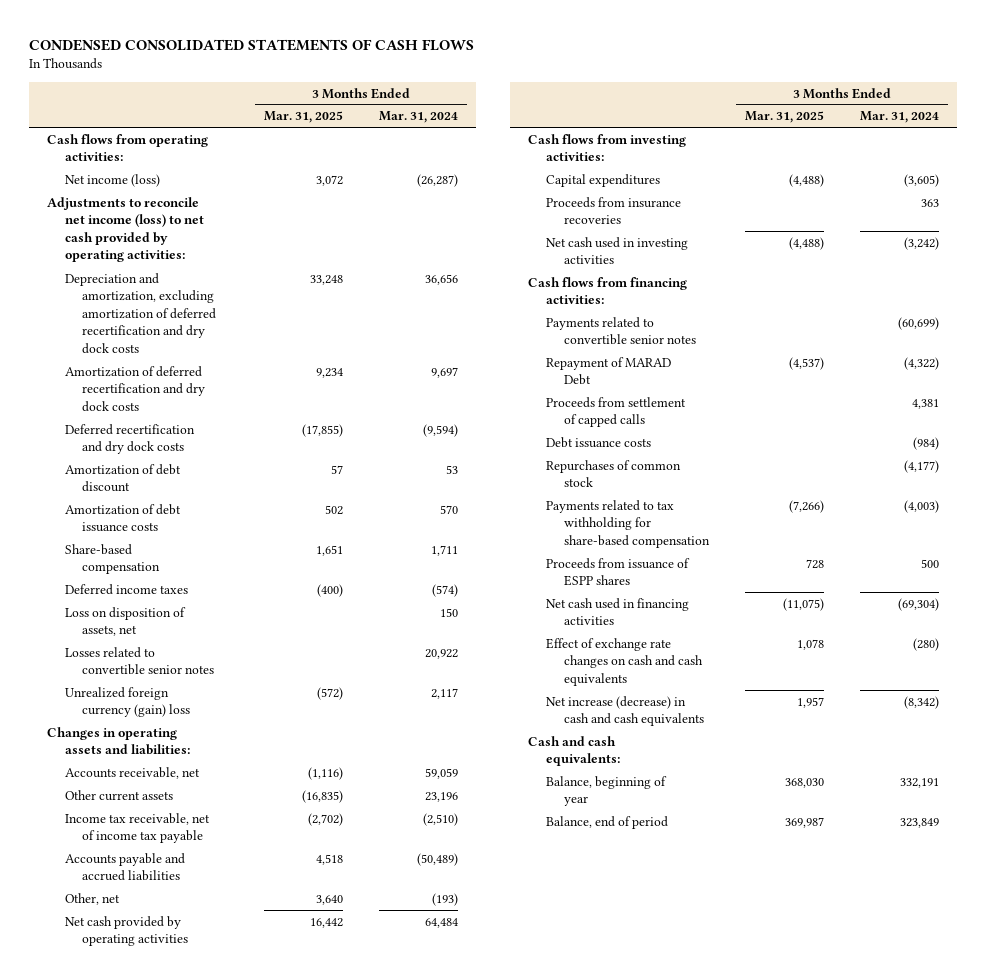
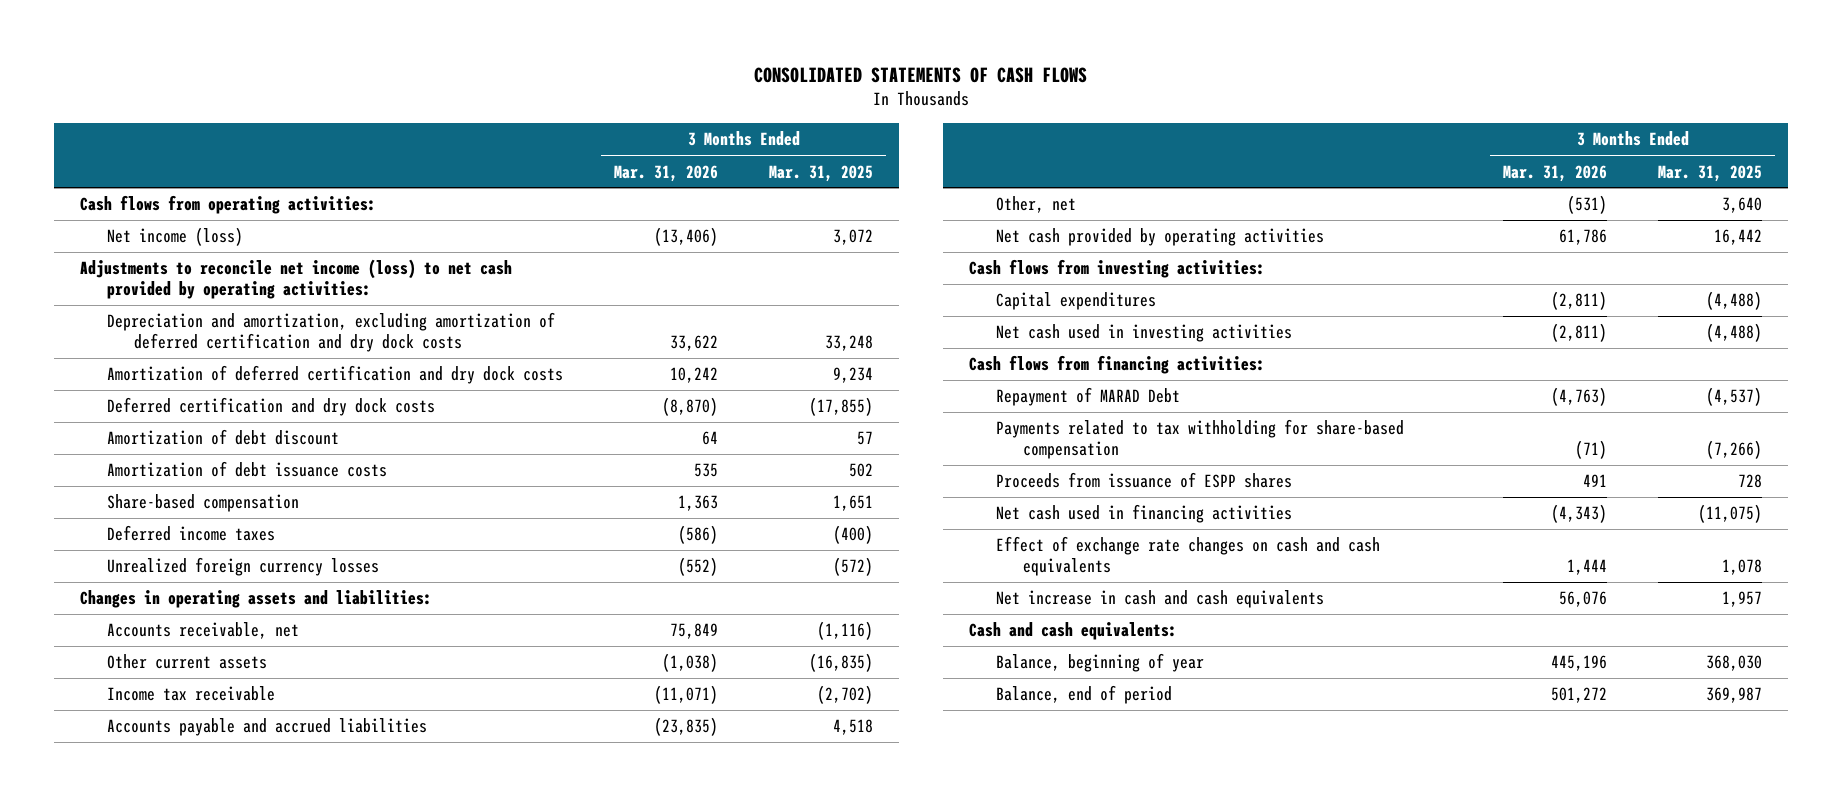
[28,38,474,51] CONDENSED CONSOLIDATED STATEMENTS OF CASH FLOWS -> [753,66,1087,83] CONSOLIDATED STATEMENTS OF CASH FLOWS
[378,111,458,124] Mar. 31, 2024 -> none
none -> [614,164,719,182] Mar. 31, 2026
[64,272,217,355] Depreciation and amortization, excluding amortization of deferred recertification and dry dock costs -> [107,312,556,353] Depreciation and amortization, excluding amortization of deferred certification and dry dock costs
[64,365,206,412] Amortization of deferred recertification and dry dock costs -> [107,365,564,385] Amortization of deferred certification and dry dock costs
[64,423,195,455] Deferred recertification and dry dock costs -> [107,397,436,417] Deferred certification and dry dock costs
[64,606,186,637] Loss on disposition of assets, net -> none
[64,646,215,676] Losses related to convertible senior notes -> none
[64,686,191,718] Unrealized foreign currency (gain) loss -> [107,557,380,577] Unrealized foreign currency losses
[64,812,210,844] Income tax receivable, net of income tax payable -> [107,686,276,702] Income tax receivable
[545,196,681,225] Proceeds from insurance recoveries -> none
[545,316,696,346] Payments related to convertible senior notes -> none
[545,396,686,428] Proceeds from settlement of capped calls -> none
[545,436,651,448] Debt issuance costs -> none
[545,459,681,488] Repurchases of common stock -> none
[545,695,704,727] Net increase (decrease) in cash and cash equivalents -> [995,590,1324,609] Net increase in cash and cash equivalents

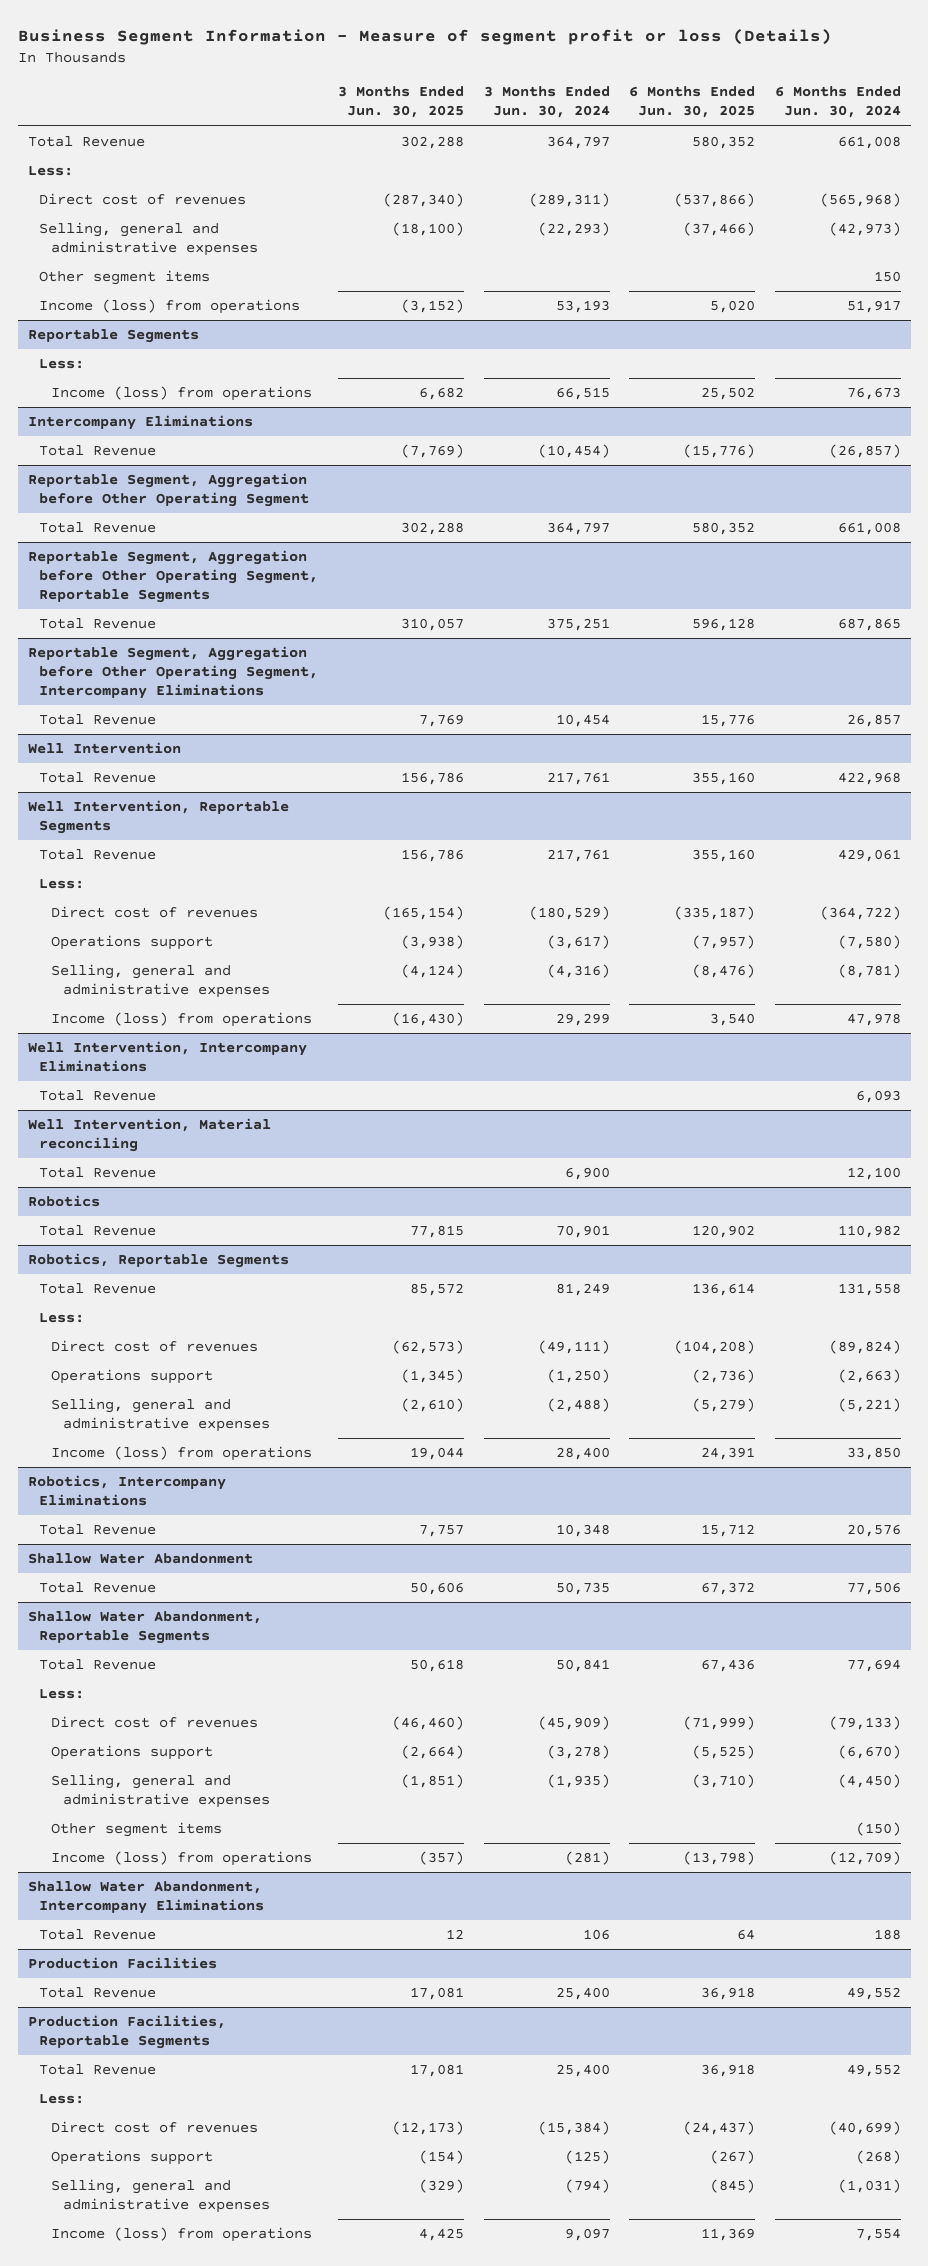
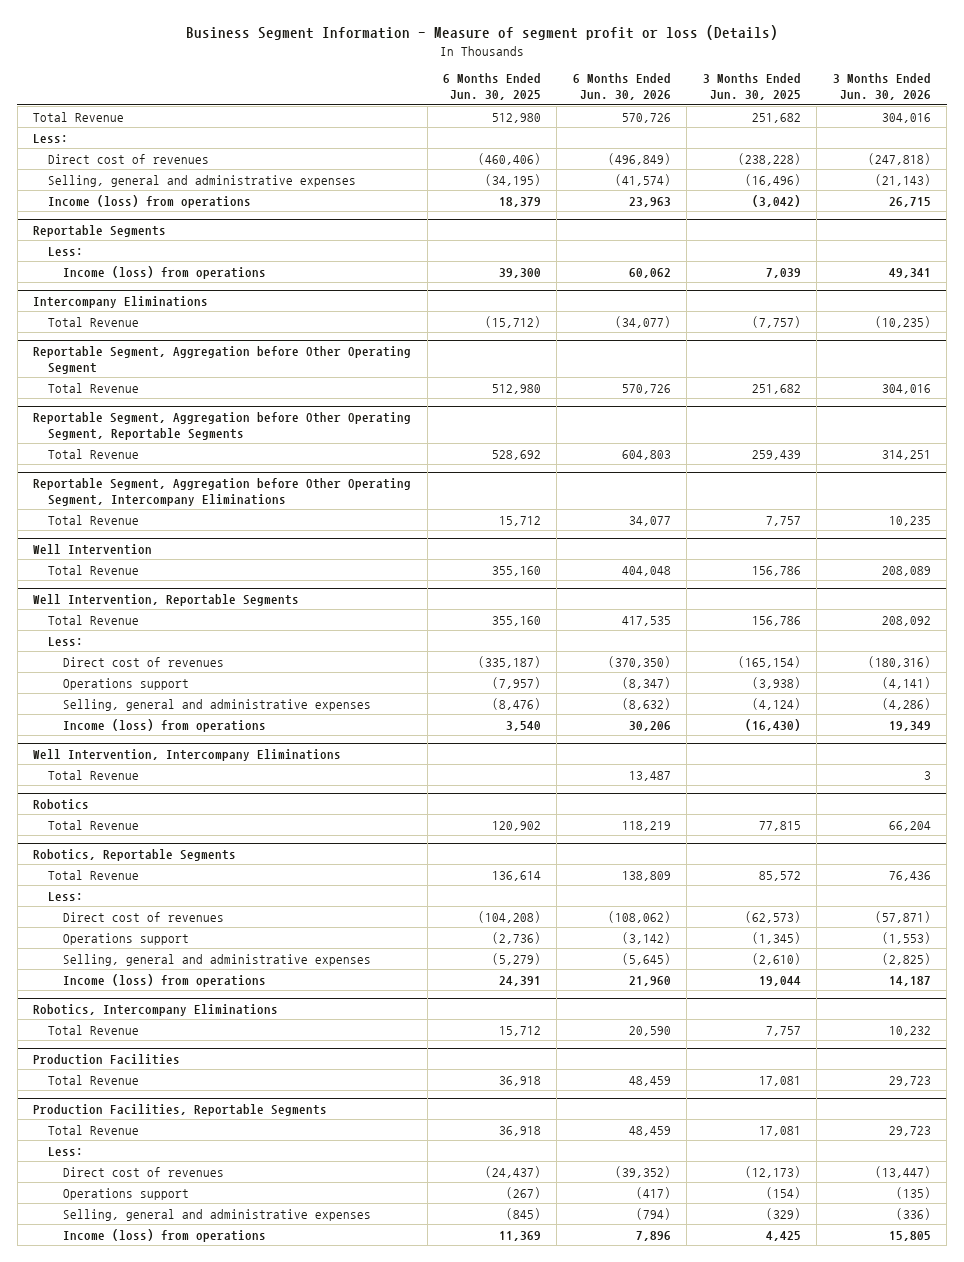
[483,86,610,119] 3 Months Ended Jun. 30, 2024 -> none
[774,86,901,119] 6 Months Ended Jun. 30, 2024 -> none
none -> [572,73,671,101] 6 Months Ended Jun. 30, 2026
none -> [832,73,931,101] 3 Months Ended Jun. 30, 2026
[400,136,464,150] 302,288 -> [751,112,801,123] 251,682
[692,136,756,150] 580,352 -> [492,112,542,123] 512,980
[39,270,211,286] Other segment items -> none
[382,193,464,208] (287,340) -> [737,152,801,165] (238,228)
[674,193,756,208] (537,866) -> [478,152,542,165] (460,406)
[391,222,464,237] (18,100) -> [744,173,801,186] (16,496)
[683,222,756,237] (37,466) -> [485,173,542,186] (34,195)
[400,299,464,314] (3,152) -> [751,194,801,207] (3,042)
[710,300,756,314] 5,020 -> [499,196,542,207] 18,379
[418,387,464,401] 6,682 -> [765,267,801,278] 7,039
[701,387,756,401] 25,502 -> [499,267,542,278] 39,300
[400,444,464,459] (7,769) -> [751,315,801,328] (7,757)
[683,444,756,459] (15,776) -> [485,315,542,328] (15,712)
[400,522,464,536] 302,288 -> [751,383,801,394] 251,682
[692,522,756,536] 580,352 -> [492,383,542,394] 512,980
[400,618,464,632] 310,057 -> [751,449,801,460] 259,439
[692,618,756,632] 596,128 -> [492,449,542,460] 528,692
[418,714,464,728] 7,769 -> [765,515,801,526] 7,757
[701,714,756,728] 15,776 -> [499,515,542,526] 15,712
[27,1118,271,1153] Well Intervention, Material reconciling -> none
[39,1167,157,1179] Total Revenue -> none
[27,1553,253,1565] Shallow Water Abandonment -> none
[39,1582,157,1594] Total Revenue -> none
[27,1611,262,1645] Shallow Water Abandonment, Reportable Segments -> none
[39,1659,157,1671] Total Revenue -> none
[39,1689,85,1700] Less: -> none
[51,1716,259,1729] Direct cost of revenues -> none
[51,1745,214,1761] Operations support -> none
[51,1774,270,1809] Selling, general and administrative expenses -> none
[51,1822,223,1838] Other segment items -> none
[51,1851,313,1867] Income (loss) from operations -> none
[27,1881,265,1915] Shallow Water Abandonment, Intercompany Eliminations -> none
[39,1929,157,1941] Total Revenue -> none

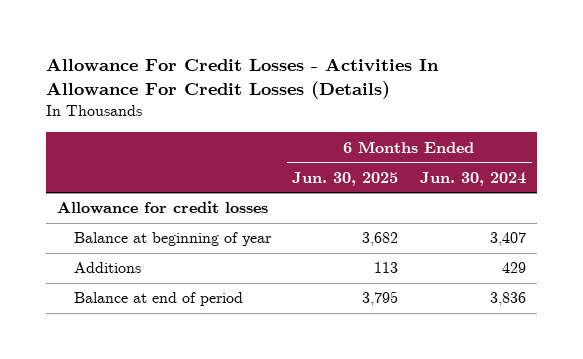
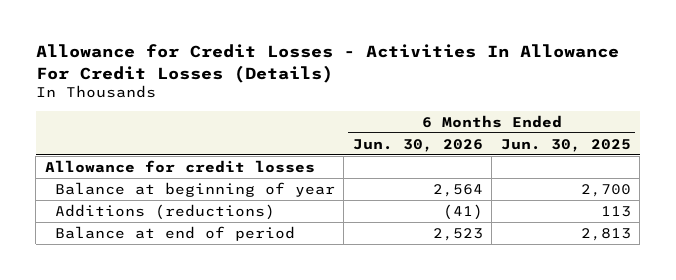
[46,57,440,100] Allowance For Credit Losses - Activities In Allowance For Credit Losses (Details) -> [35,44,619,83] Allowance for Credit Losses - Activities In Allowance For Credit Losses (Details)
[420,171,527,186] Jun. 30, 2024 -> none
none -> [352,138,483,152] Jun. 30, 2026
[362,232,399,247] 3,682 -> [580,183,631,197] 2,700
[73,262,141,274] Additions -> [54,203,275,220] Additions (reductions)
[362,291,399,307] 3,795 -> [580,227,631,241] 2,813

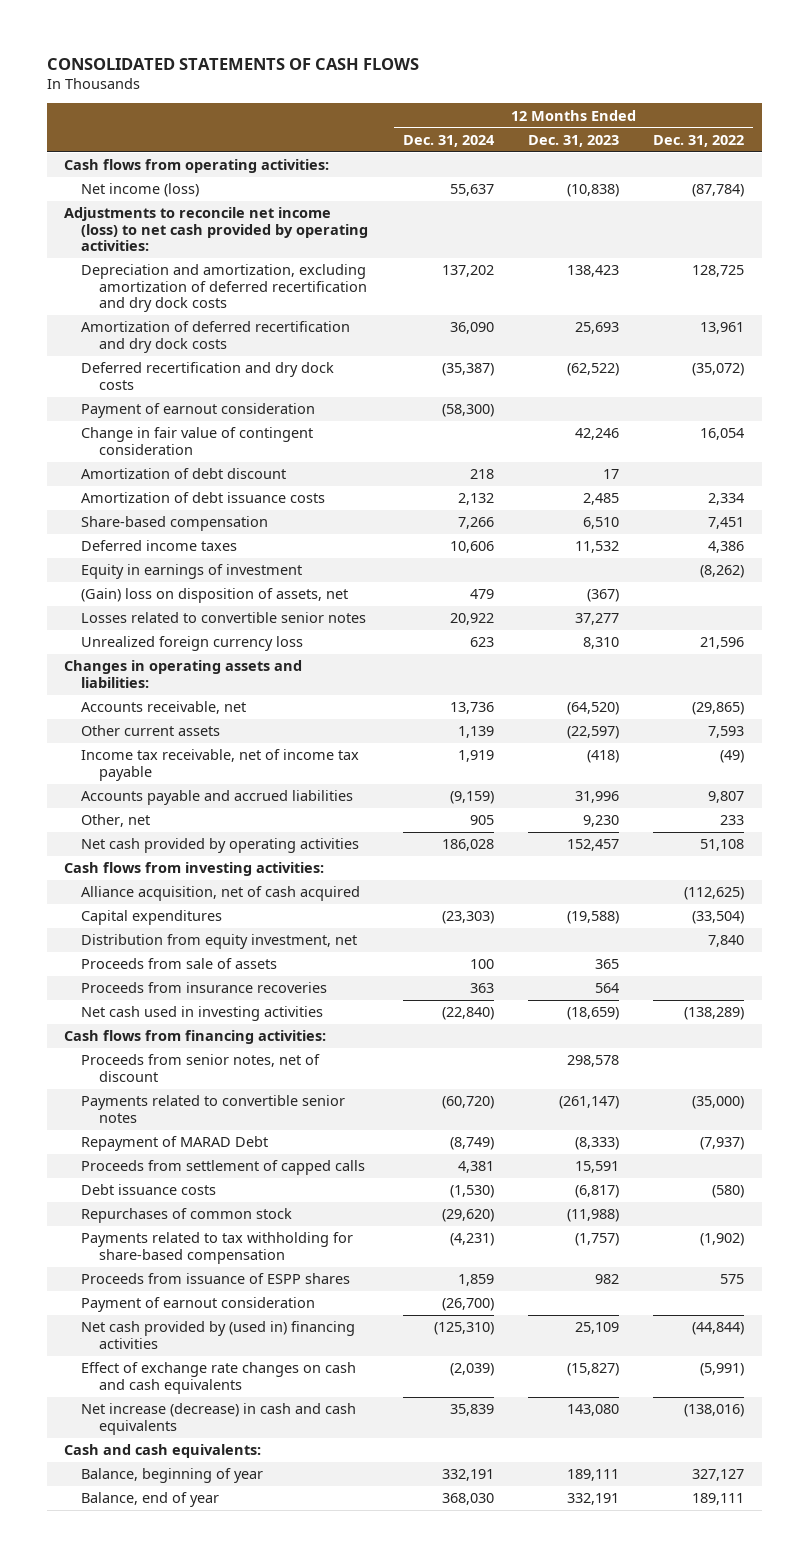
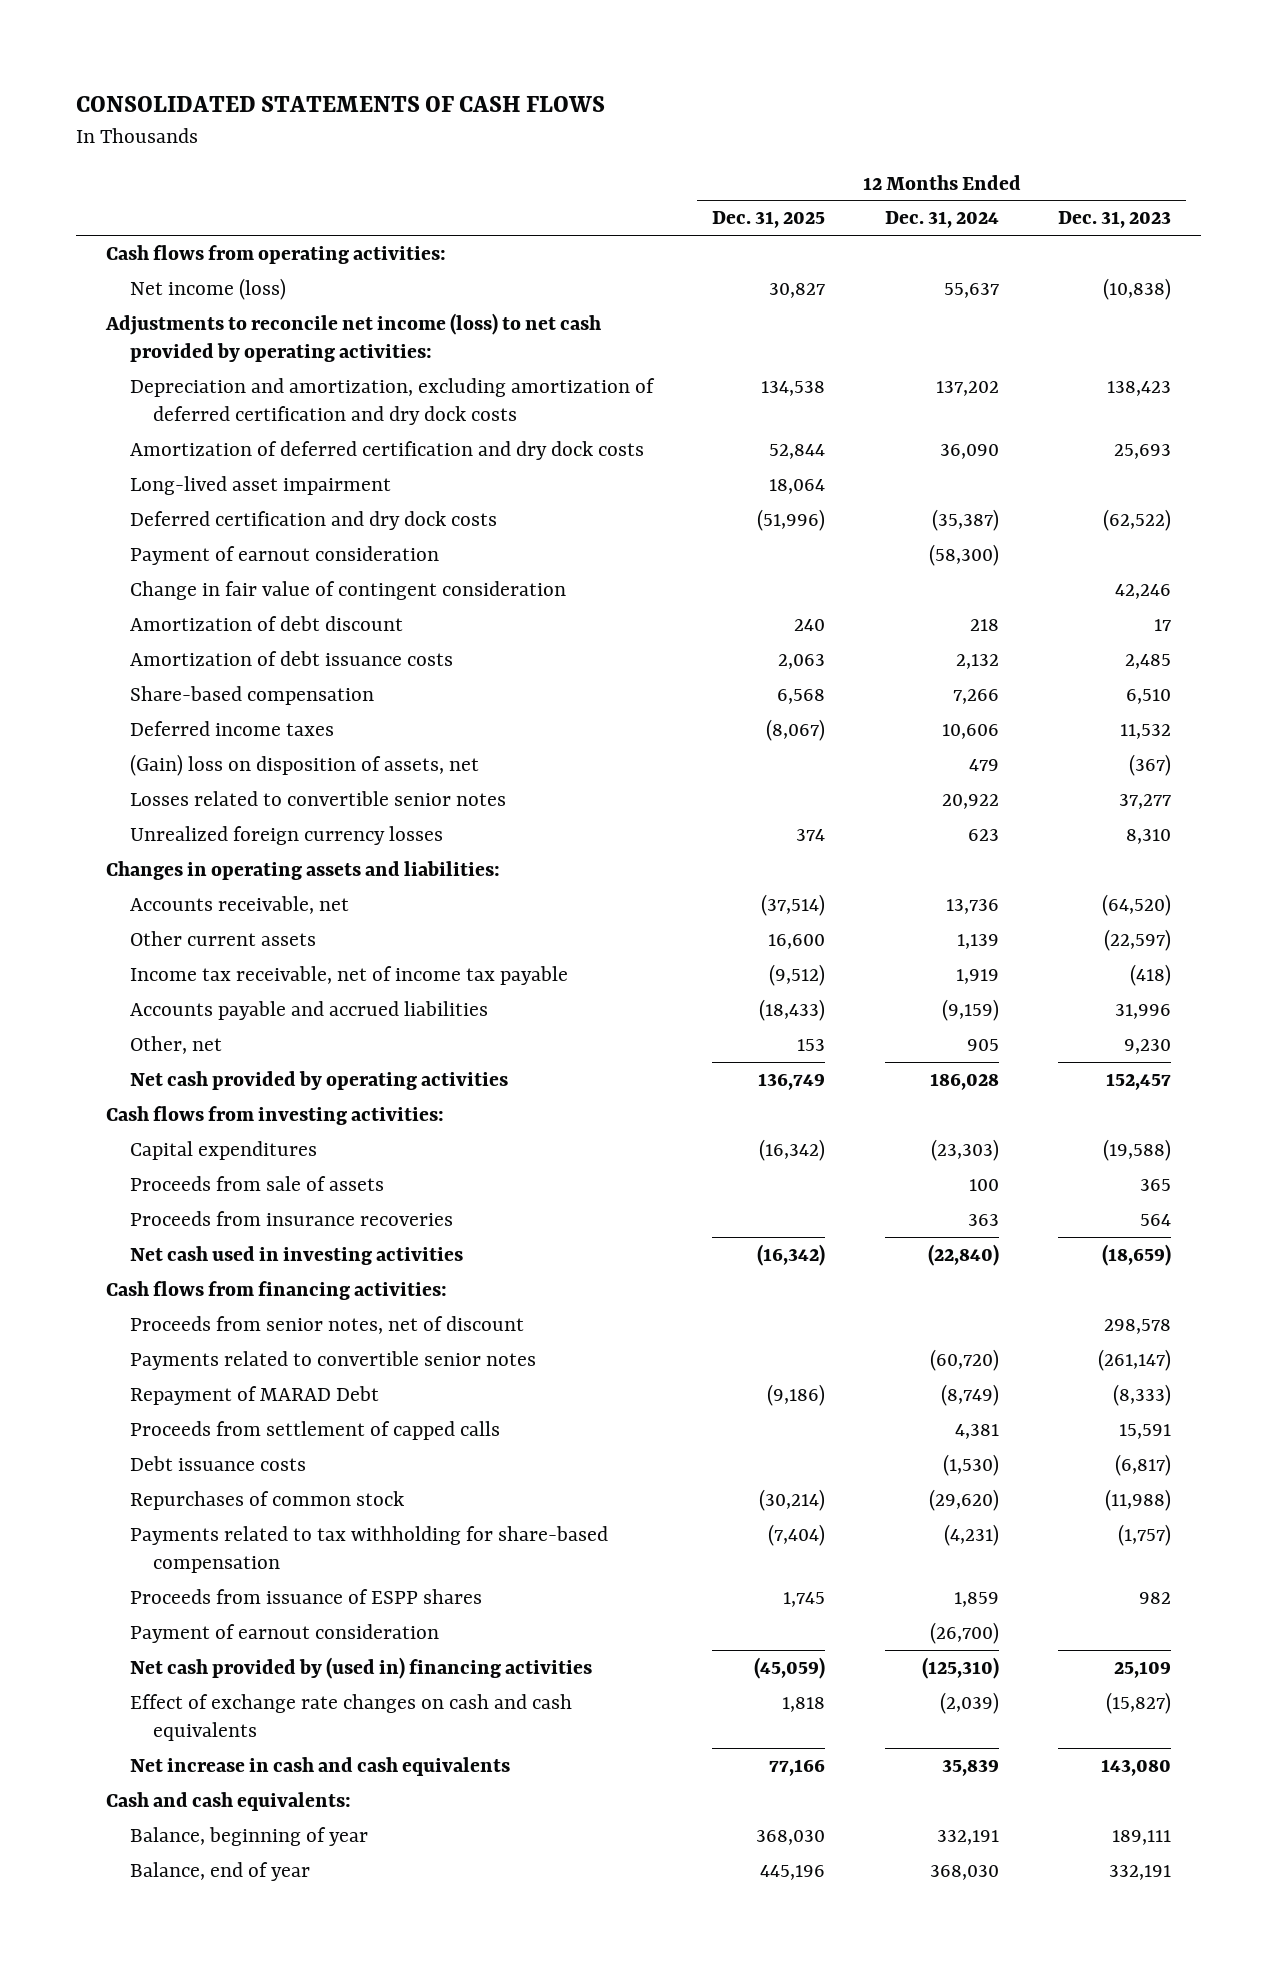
[653,134,745,147] Dec. 31, 2022 -> none
none -> [712,211,826,229] Dec. 31, 2025
[81,264,367,313] Depreciation and amortization, excluding amortization of deferred recertification and dry dock costs -> [129,377,655,425] Depreciation and amortization, excluding amortization of deferred certification and dry dock costs
[81,321,351,353] Amortization of deferred recertification and dry dock costs -> [129,440,644,460] Amortization of deferred certification and dry dock costs
none -> [129,475,391,495] Long-lived asset impairment
[81,362,335,390] Deferred recertification and dry dock costs -> [129,510,497,530] Deferred certification and dry dock costs
[81,564,303,580] Equity in earnings of investment -> none
[81,636,304,652] Unrealized foreign currency loss -> [129,825,443,845] Unrealized foreign currency losses
[81,886,361,902] Alliance acquisition, net of cash acquired -> none
[81,934,358,950] Distribution from equity investment, net -> none
[81,1403,357,1435] Net increase (decrease) in cash and cash equivalents -> [129,1756,510,1776] Net increase in cash and cash equivalents

